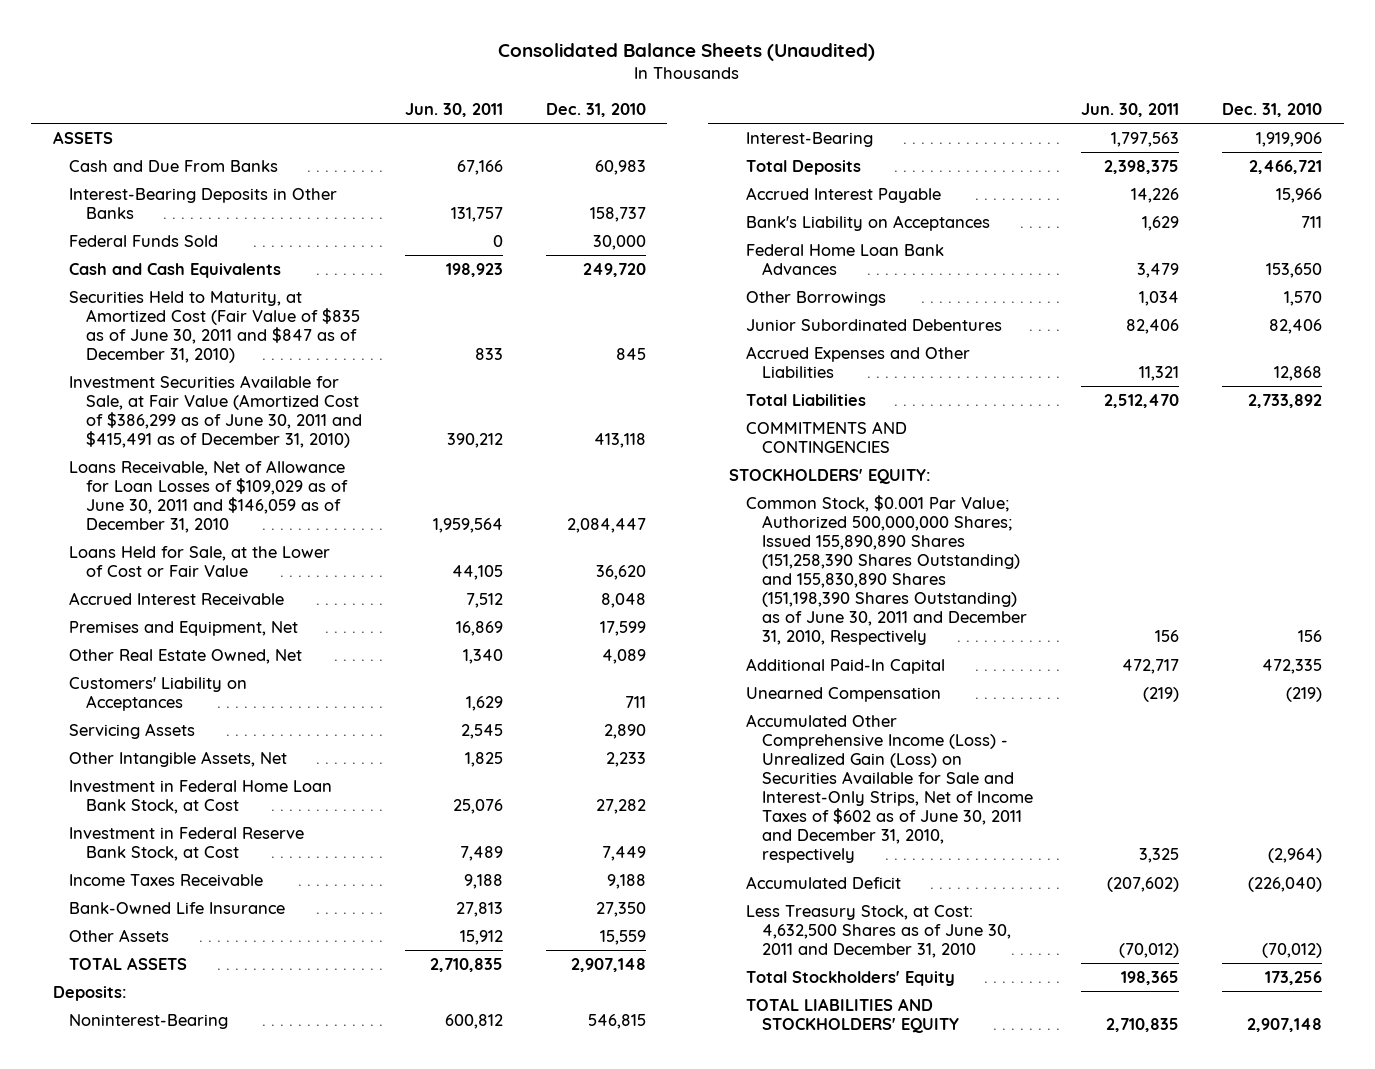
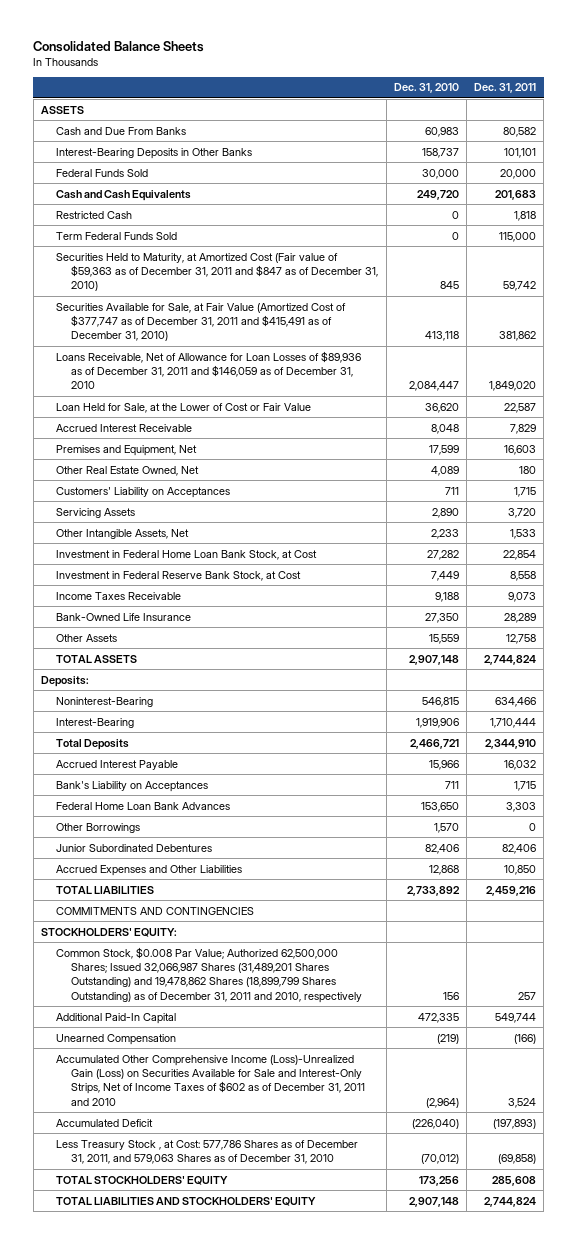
[498,42,876,61] Consolidated Balance Sheets (Unaudited) -> [33,40,205,52] Consolidated Balance Sheets
[404,102,503,117] Jun. 30, 2011 -> none
none -> [474,83,537,94] Dec. 31, 2011
none -> [56,210,133,219] Restricted Cash
none -> [56,231,178,240] Term Federal Funds Sold
[69,290,360,364] Securities Held to Maturity, at Amortized Cost (Fair Value of $835 as of June 30, 2011 and $847 as of December 31, 2010) -> [56,252,379,292] Securities Held to Maturity, at Amortized Cost (Fair value of $59,363 as of December 31, 2011 and $847 as of December 31, 2010)
[69,374,362,449] Investment Securities Available for Sale, at Fair Value (Amortized Cost of $386,299 as of June 30, 2011 and $415,491 as of December 31, 2010) -> [56,302,347,342] Securities Available for Sale, at Fair Value (Amortized Cost of $377,747 as of December 31, 2011 and $415,491 as of December 31, 2010)
[69,459,348,534] Loans Receivable, Net of Allowance for Loan Losses of $109,029 as of June 30, 2011 and $146,059 as of December 31, 2010 -> [56,350,362,390] Loans Receivable, Net of Allowance for Loan Losses of $89,936 as of December 31, 2011 and $146,059 as of December 31, 2010
[69,545,331,577] Loans Held for Sale, at the Lower of Cost or Fair Value -> [56,402,312,413] Loan Held for Sale, at the Lower of Cost or Fair Value
[745,393,866,406] Total Liabilities -> [56,885,155,894] TOTAL LIABILITIES
[745,494,1028,646] Common Stock, $0.001 Par Value; Authorized 500,000,000 Shares; Issued 155,890,890 Shares (151,258,390 Shares Outstanding) and 155,830,890 Shares (151,198,390 Shares Outstanding) as of June 30, 2011 and December 31, 2010, Respectively -> [56,946,363,1003] Common Stock, $0.008 Par Value; Authorized 62,500,000 Shares; Issued 32,066,987 Shares (31,489,201 Shares Outstanding) and 19,478,862 Shares (18,899,799 Shares Outstanding) as of December 31, 2011 and 2010, respectively
[745,713,1034,864] Accumulated Other Comprehensive Income (Loss) - Unrealized Gain (Loss) on Securities Available for Sale and Interest-Only Strips, Net of Income Taxes of $602 as of June 30, 2011 and December 31, 2010, respectively -> [56,1054,366,1106] Accumulated Other Comprehensive Income (Loss)-Unrealized Gain (Loss) on Securities Available for Sale and Interest-Only Strips, Net of Income Taxes of $602 as of December 31, 2011 and 2010
[745,904,1012,958] Less Treasury Stock, at Cost: 4,632,500 Shares as of June 30, 2011 and December 31, 2010 -> [56,1139,359,1165] Less Treasury Stock , at Cost: 577,786 Shares as of December 31, 2011, and 579,063 Shares as of December 31, 2010
[745,970,955,986] Total Stockholders' Equity -> [56,1175,229,1185] TOTAL STOCKHOLDERS' EQUITY

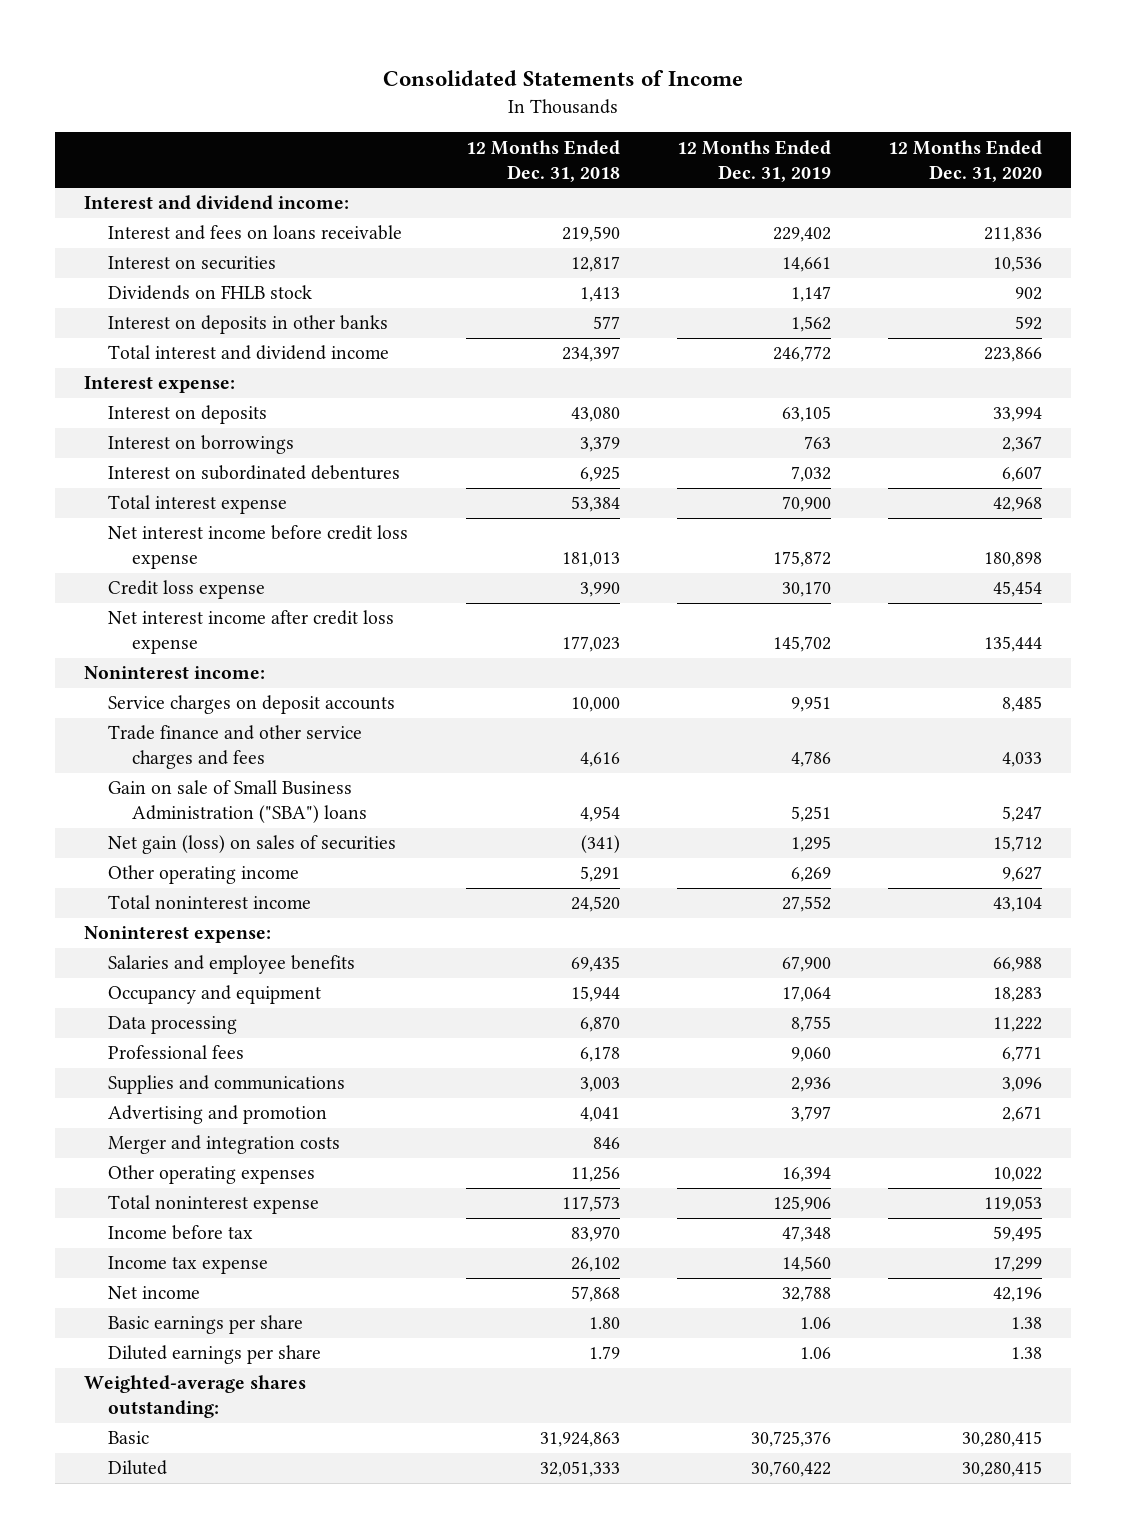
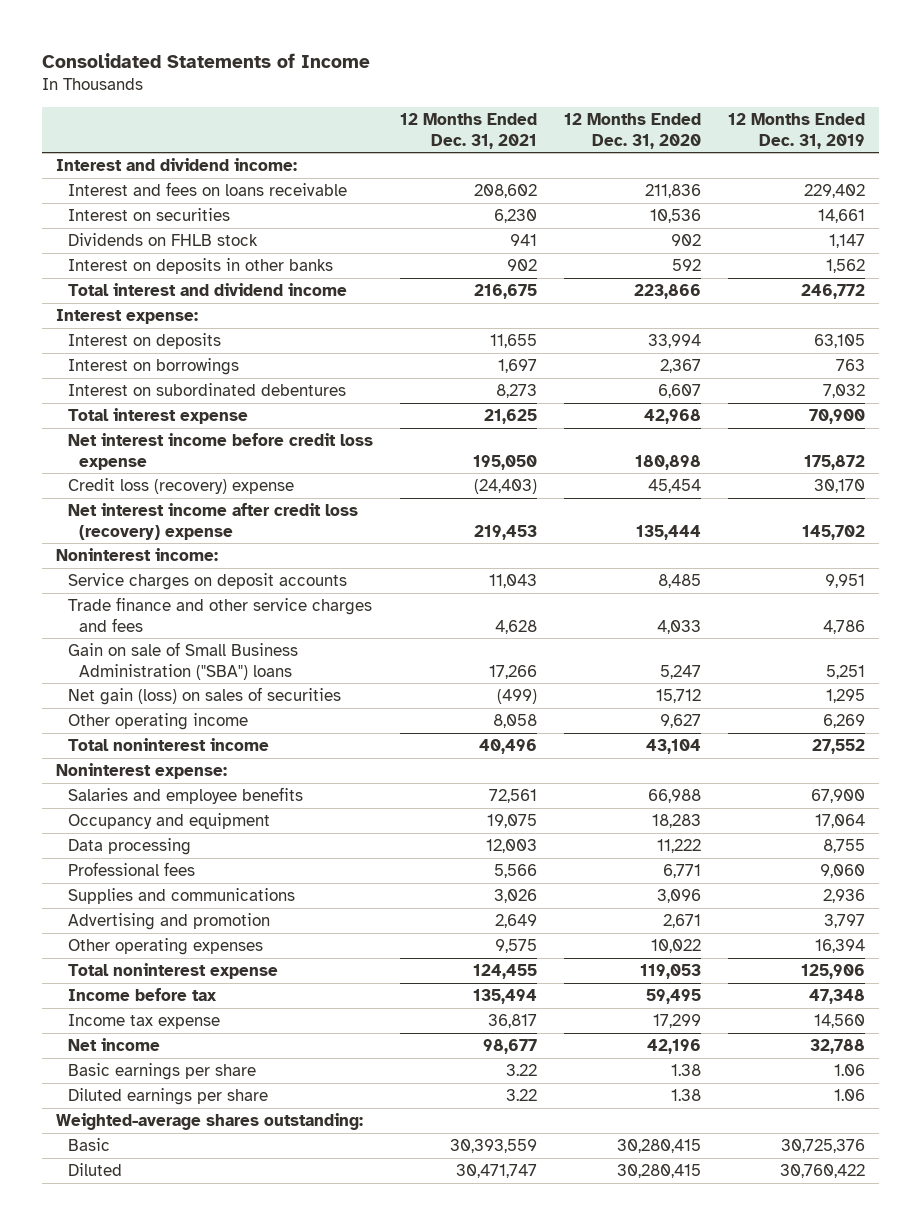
[465,139,620,182] 12 Months Ended Dec. 31, 2018 -> none
none -> [399,112,537,149] 12 Months Ended Dec. 31, 2021
[108,580,266,600] Credit loss expense -> [67,478,294,495] Credit loss (recovery) expense
[108,610,395,655] Net interest income after credit loss expense -> [67,503,358,540] Net interest income after credit loss (recovery) expense
[108,1135,341,1155] Merger and integration costs -> none

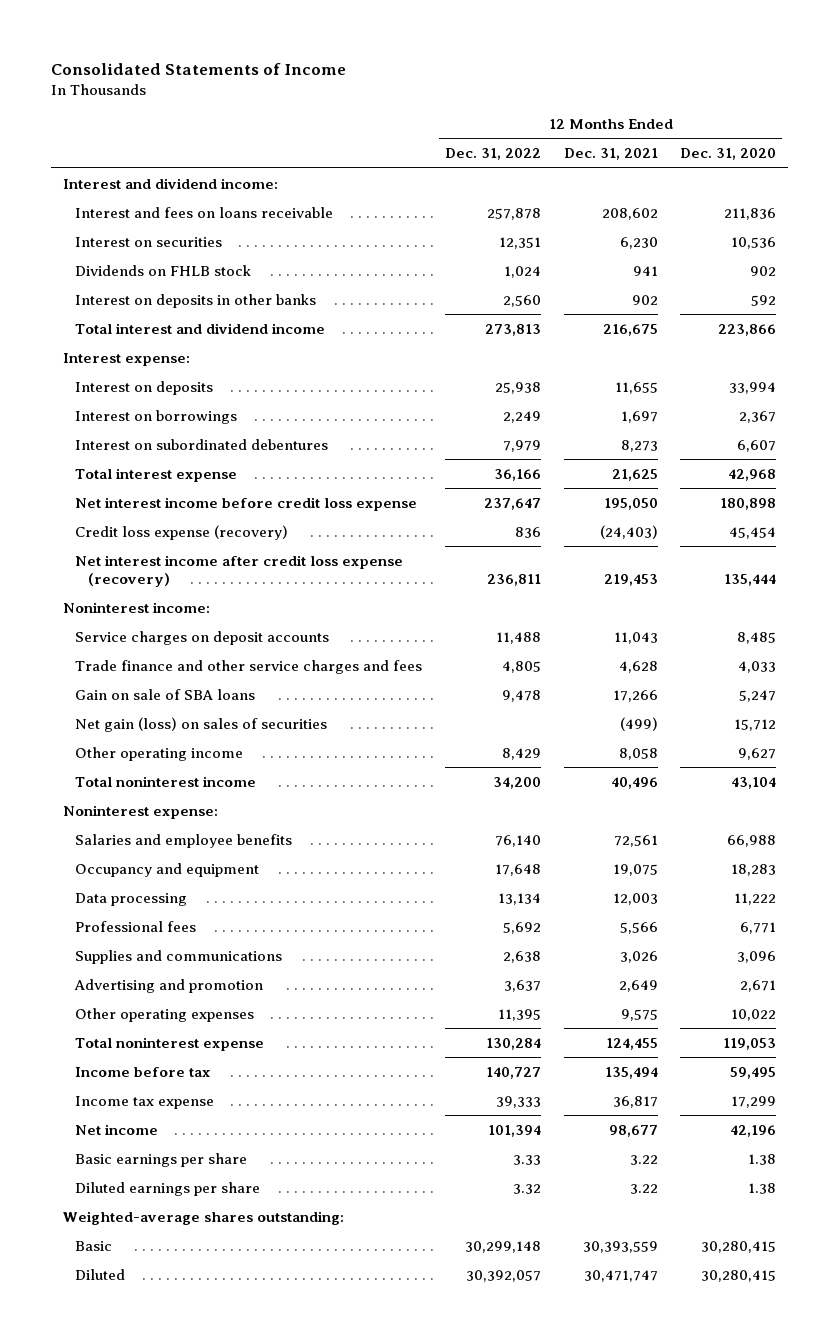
[728,112,866,149] 12 Months Ended Dec. 31, 2019 -> none
none -> [444,148,541,161] Dec. 31, 2022
[67,478,294,495] Credit loss (recovery) expense -> [75,524,289,540] Credit loss expense (recovery)
[67,503,358,540] Net interest income after credit loss (recovery) expense -> [75,554,404,588] Net interest income after credit loss expense (recovery)
[67,642,298,680] Gain on sale of Small Business Administration ("SBA") loans -> [75,688,256,700] Gain on sale of SBA loans

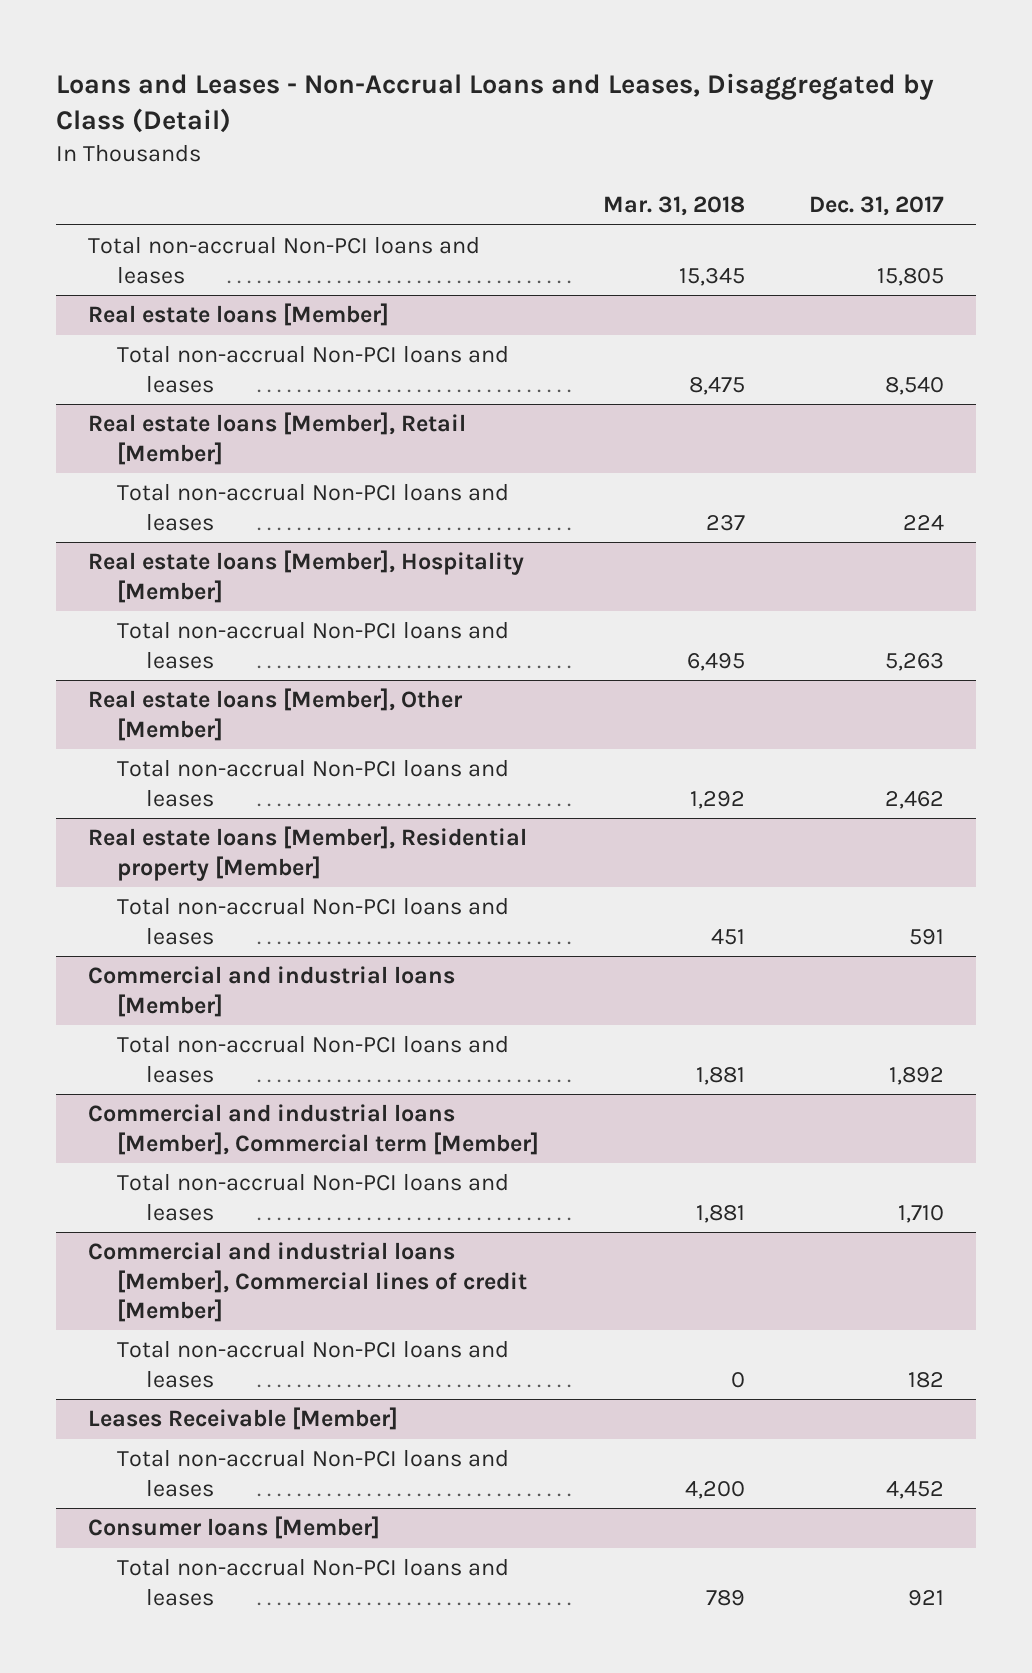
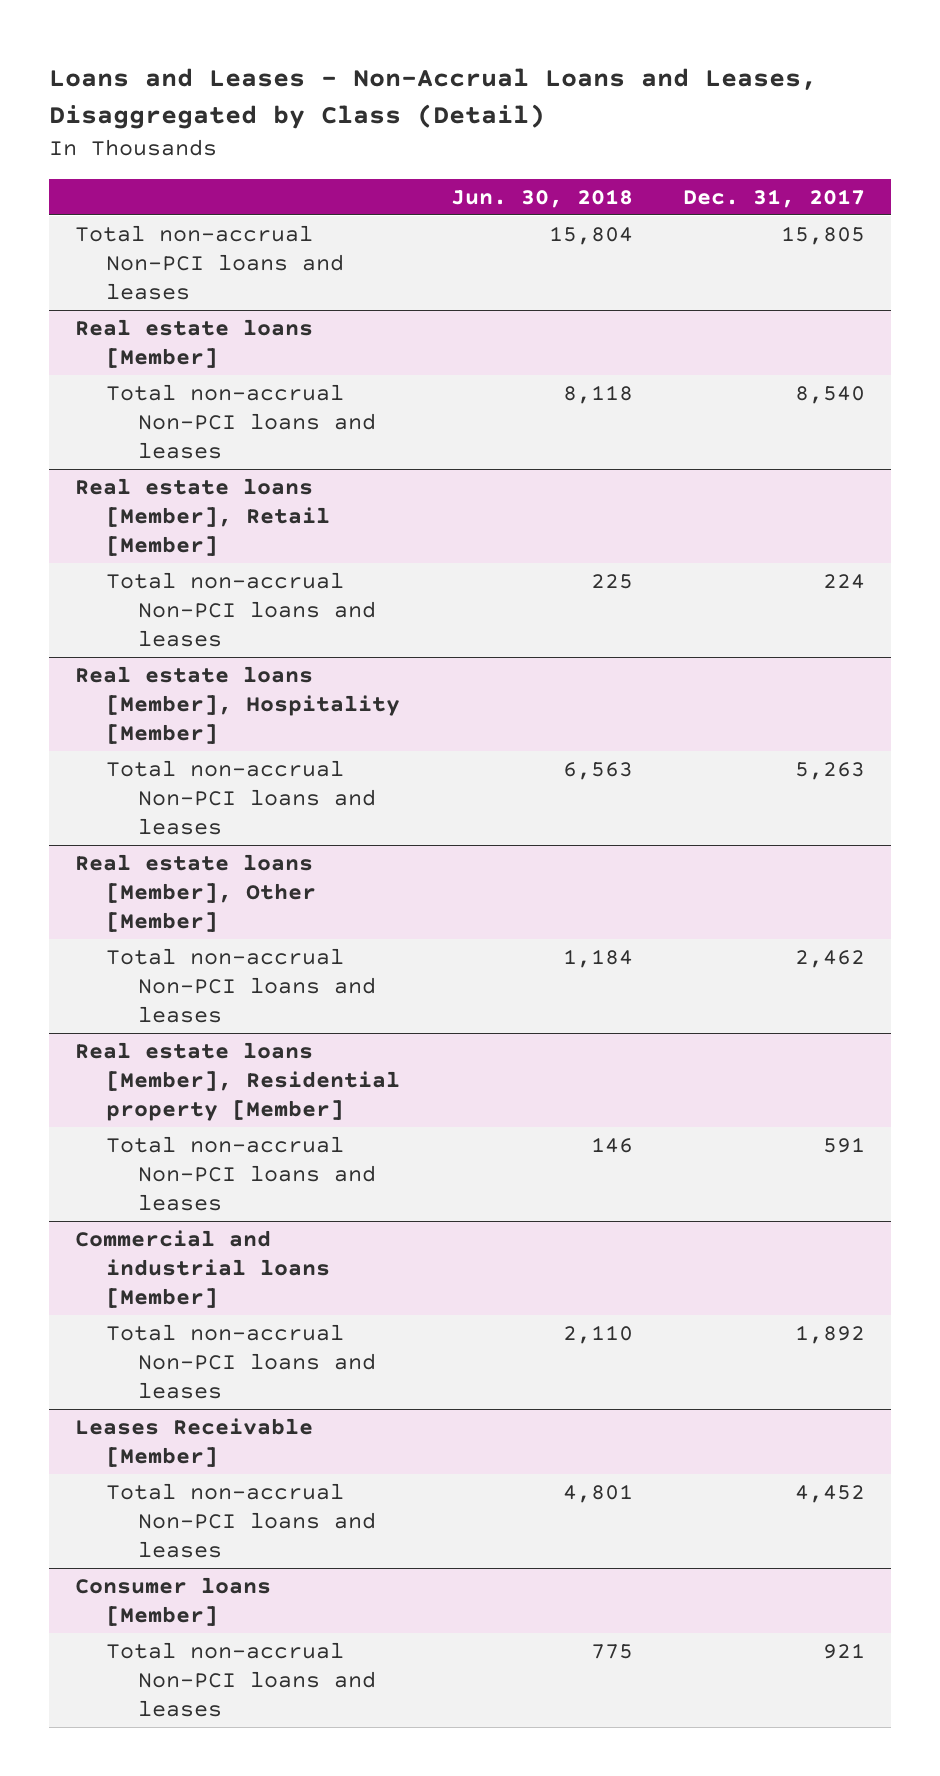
[602,196,745,217] Mar. 31, 2018 -> none
none -> [450,188,633,208] Jun. 30, 2018
[87,1104,539,1155] Commercial and industrial loans [Member], Commercial term [Member] -> none
[116,1173,509,1221] Total non-accrual Non-PCI loans and leases -> none
[87,1242,527,1322] Commercial and industrial loans [Member], Commercial lines of credit [Member] -> none
[116,1340,509,1388] Total non-accrual Non-PCI loans and leases -> none

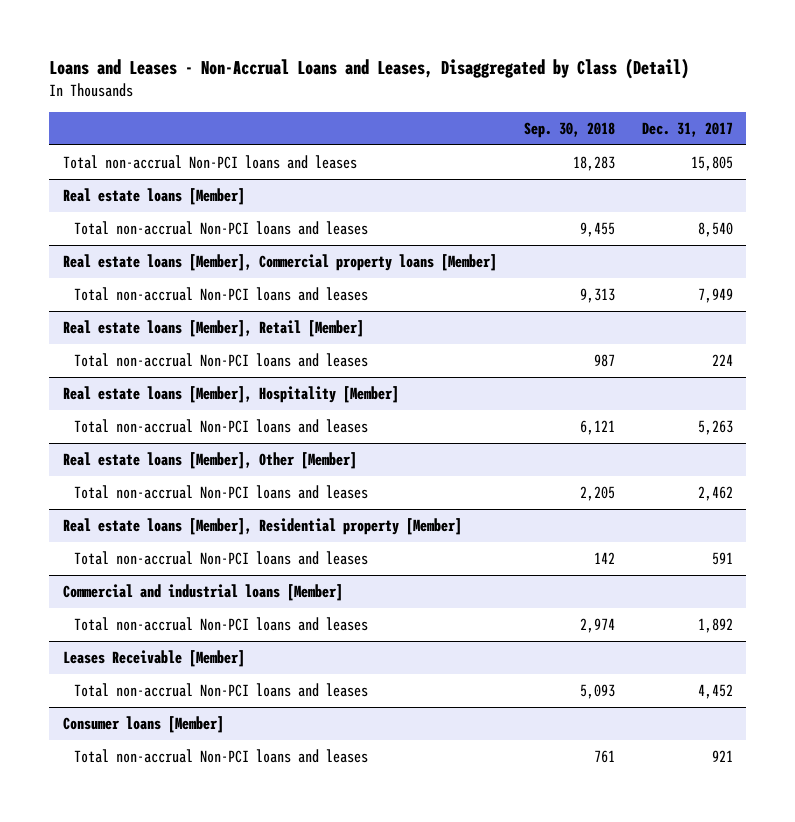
[450,188,633,208] Jun. 30, 2018 -> none
none -> [523,121,615,138] Sep. 30, 2018
none -> [62,254,497,272] Real estate loans [Member], Commercial property loans [Member]
none -> [74,287,369,302] Total non-accrual Non-PCI loans and leases

